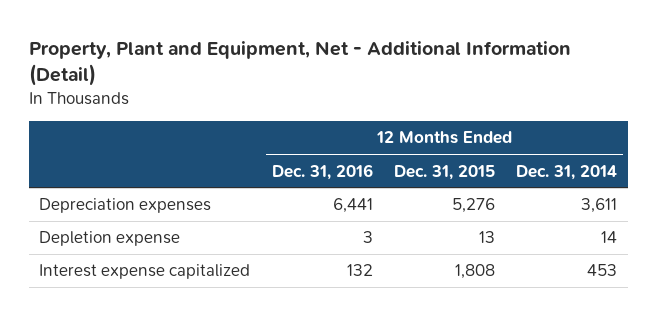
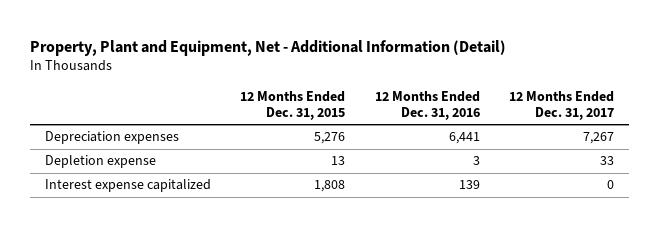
[516,164,618,180] Dec. 31, 2014 -> none
none -> [509,90,615,120] 12 Months Ended Dec. 31, 2017
[346,264,373,277] 132 -> [458,180,480,190] 139

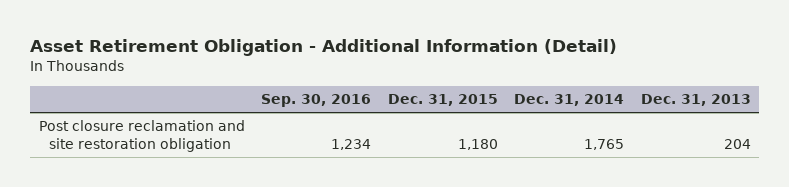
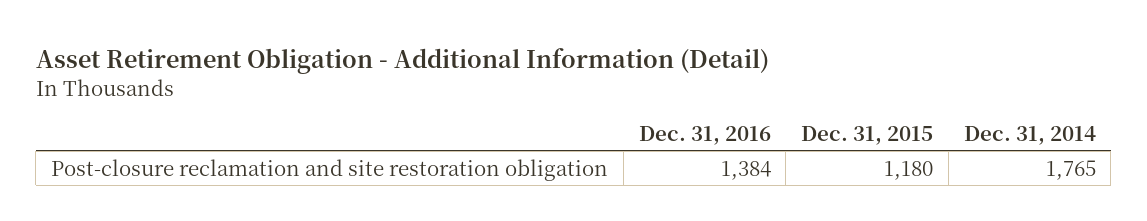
[261,93,372,107] Sep. 30, 2016 -> none
[640,93,751,106] Dec. 31, 2013 -> none
none -> [638,125,771,145] Dec. 31, 2016
[38,120,245,153] Post closure reclamation and site restoration obligation -> [51,158,609,181] Post-closure reclamation and site restoration obligation

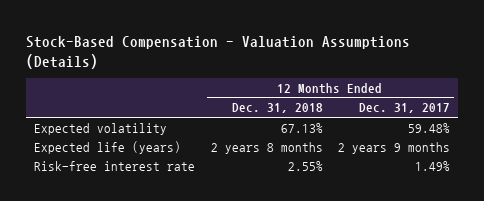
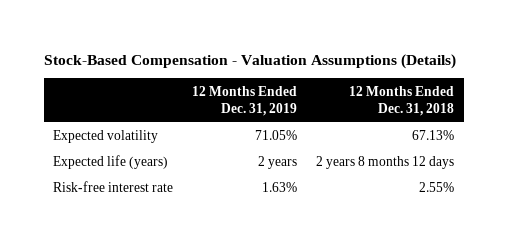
[359,103,451,114] Dec. 31, 2017 -> none
none -> [192,85,298,116] 12 Months Ended Dec. 31, 2019
[210,141,323,154] 2 years 8 months -> [316,156,455,170] 2 years 8 months 12 days

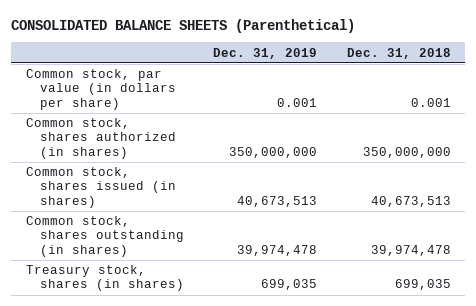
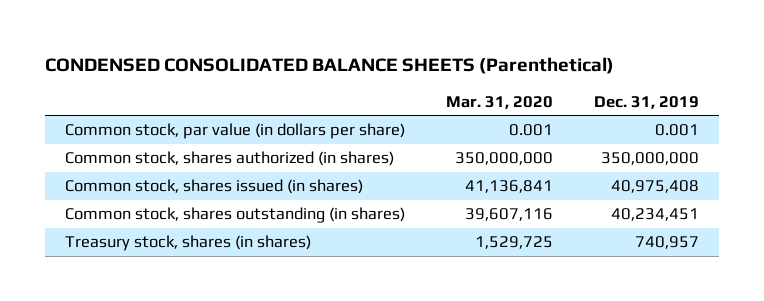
[10,19,355,34] CONSOLIDATED BALANCE SHEETS (Parenthetical) -> [45,56,615,74] CONDENSED CONSOLIDATED BALANCE SHEETS (Parenthetical)
[346,47,451,59] Dec. 31, 2018 -> none
none -> [446,95,554,109] Mar. 31, 2020
[237,195,318,207] 40,673,513 -> [610,180,699,194] 40,975,408
[237,244,318,256] 39,974,478 -> [610,208,699,222] 40,234,451
[261,279,318,291] 699,035 -> [634,236,699,250] 740,957

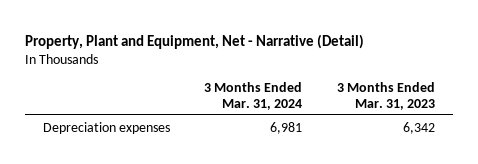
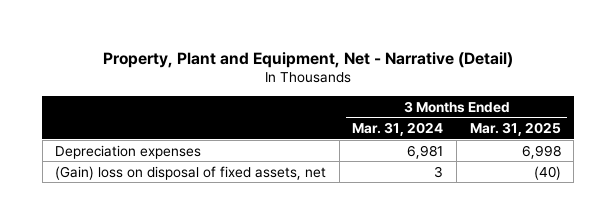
[337,82,436,110] 3 Months Ended Mar. 31, 2023 -> none
none -> [469,122,561,137] Mar. 31, 2025
none -> [55,165,327,180] (Gain) loss on disposal of fixed assets, net

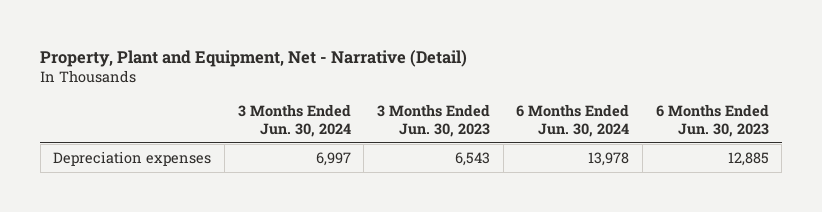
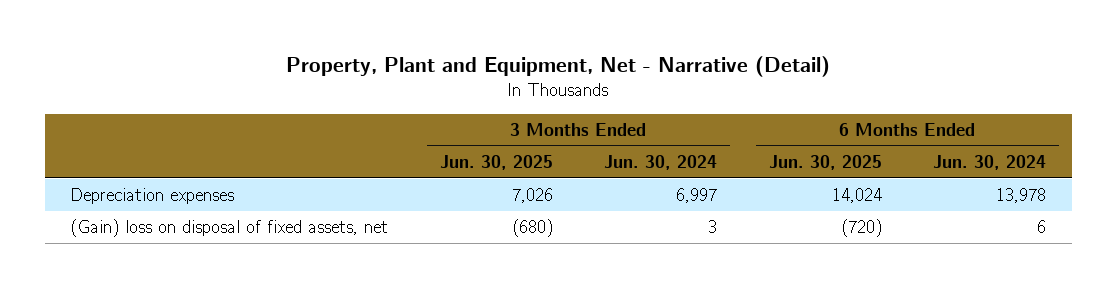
[376,103,490,137] 3 Months Ended Jun. 30, 2023 -> none
[655,103,769,137] 6 Months Ended Jun. 30, 2023 -> none
none -> [439,154,553,170] Jun. 30, 2025
none -> [768,154,882,170] Jun. 30, 2025
none -> [70,219,389,238] (Gain) loss on disposal of fixed assets, net

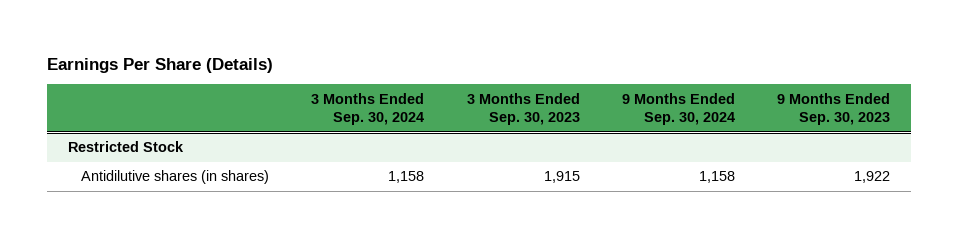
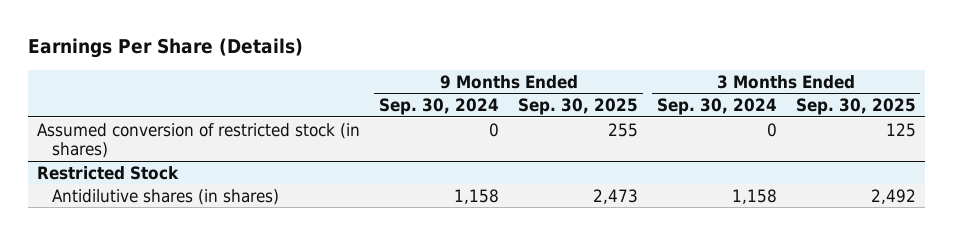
[466,92,580,126] 3 Months Ended Sep. 30, 2023 -> none
[776,92,890,126] 9 Months Ended Sep. 30, 2023 -> none
none -> [517,97,638,115] Sep. 30, 2025
none -> [795,97,916,115] Sep. 30, 2025
none -> [37,122,361,158] Assumed conversion of restricted stock (in shares)

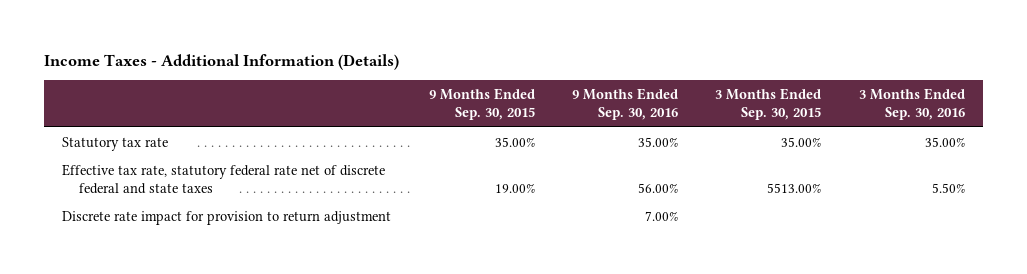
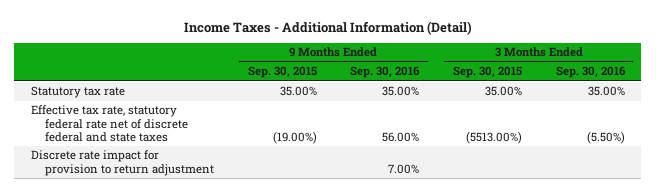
[43,53,399,70] Income Taxes - Additional Information (Details) -> [183,20,472,35] Income Taxes - Additional Information (Detail)
[494,182,535,193] 19.00% -> [272,131,317,145] (19.00%)
[767,182,822,193] 5513.00% -> [465,131,522,145] (5513.00%)
[931,182,965,193] 5.50% -> [586,131,625,145] (5.50%)

